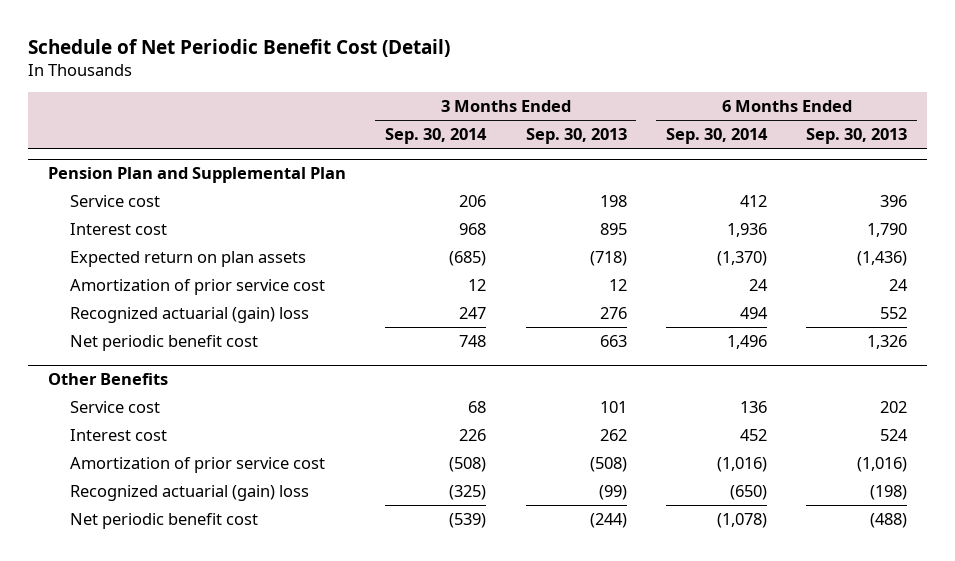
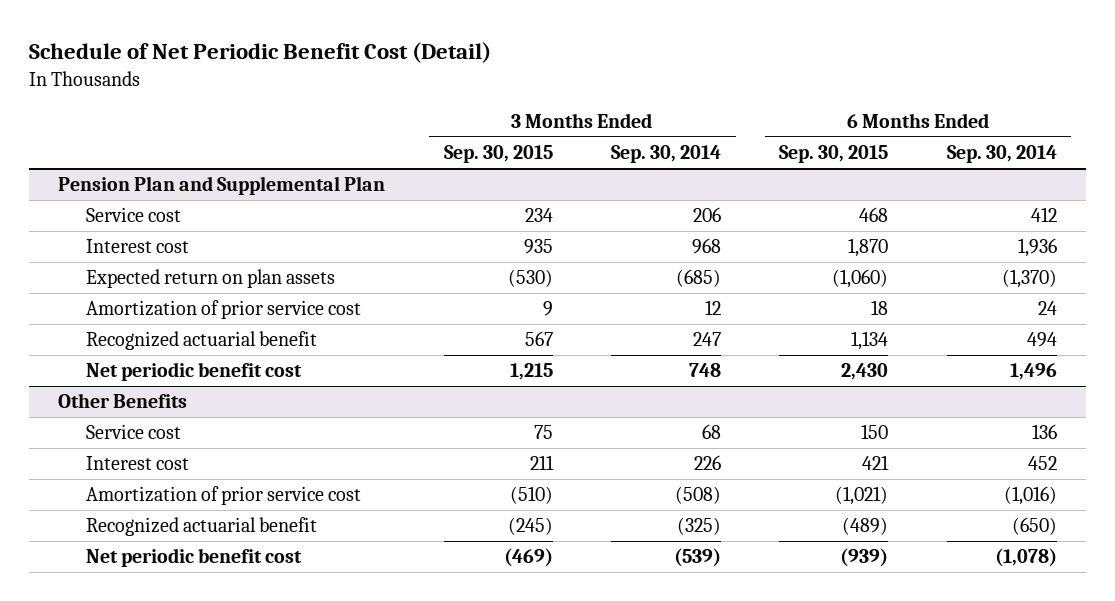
[525,127,627,144] Sep. 30, 2013 -> none
[806,127,908,144] Sep. 30, 2013 -> none
none -> [443,145,553,164] Sep. 30, 2015
none -> [779,145,889,164] Sep. 30, 2015
[70,306,310,323] Recognized actuarial (gain) loss -> [86,331,318,351] Recognized actuarial benefit
[70,484,310,501] Recognized actuarial (gain) loss -> [86,517,318,537] Recognized actuarial benefit

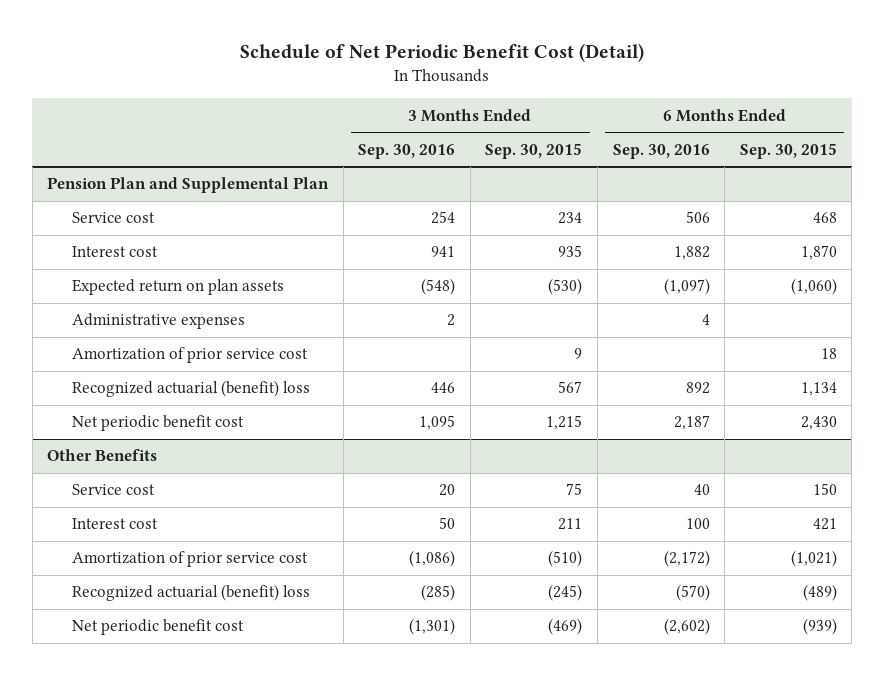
[611,145,722,164] Sep. 30, 2014 -> none
[946,145,1057,164] Sep. 30, 2014 -> none
none -> [358,143,456,159] Sep. 30, 2016
none -> [612,143,710,159] Sep. 30, 2016
none -> [72,313,246,330] Administrative expenses
[86,331,318,351] Recognized actuarial benefit -> [72,380,311,398] Recognized actuarial (benefit) loss
[86,517,318,537] Recognized actuarial benefit -> [72,584,311,602] Recognized actuarial (benefit) loss

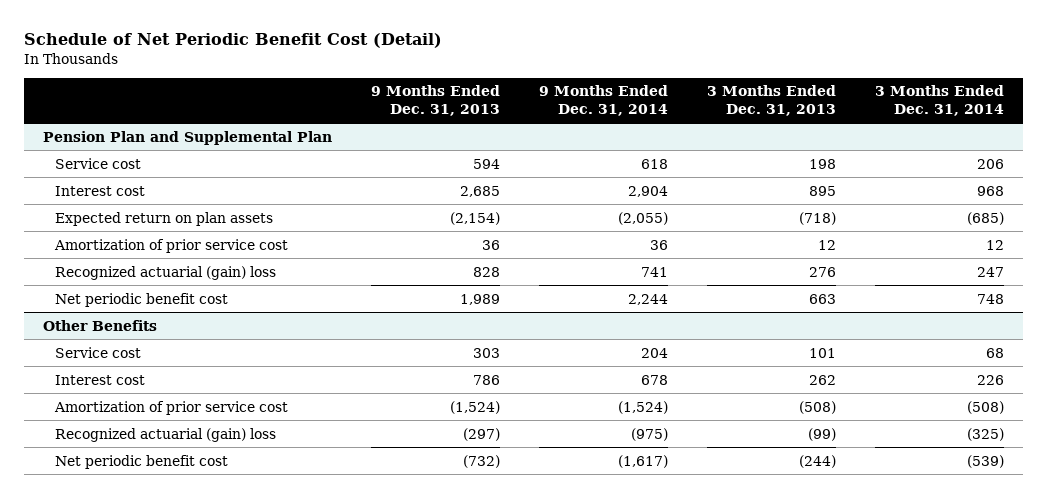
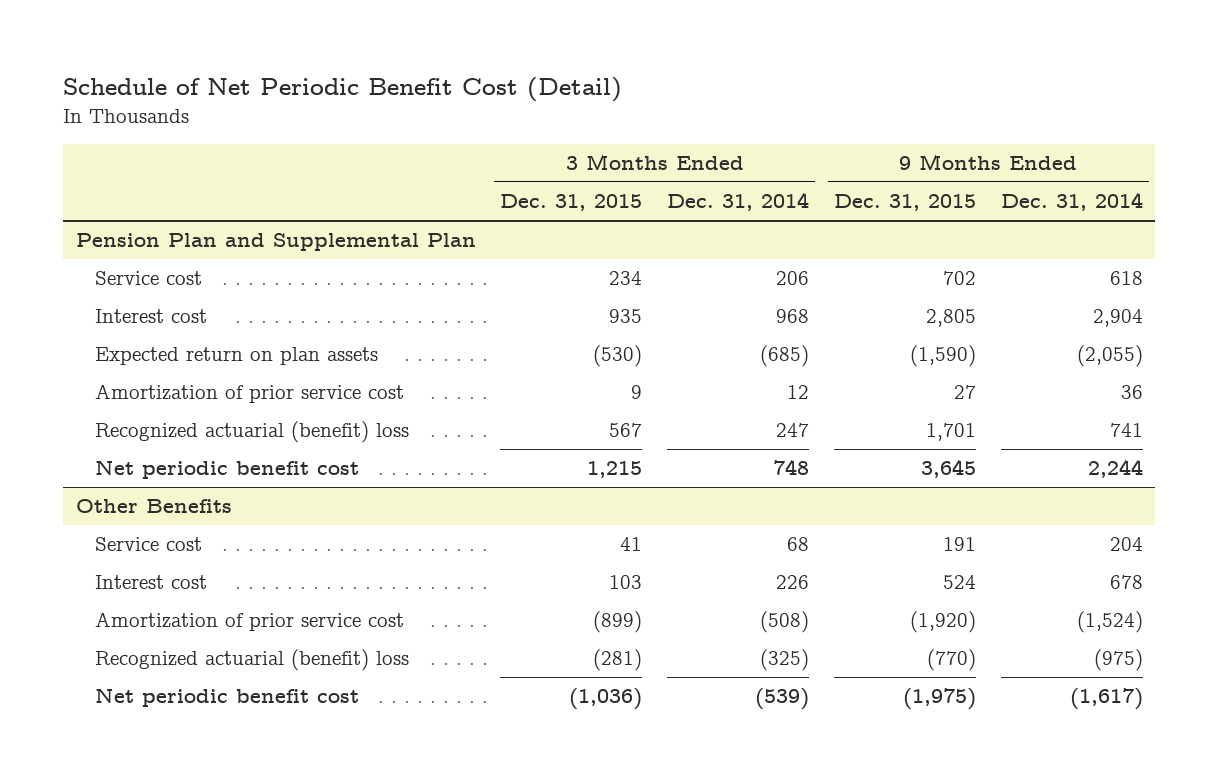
[371,85,501,116] 9 Months Ended Dec. 31, 2013 -> none
[706,85,836,116] 3 Months Ended Dec. 31, 2013 -> none
none -> [500,194,643,212] Dec. 31, 2015
none -> [833,194,976,212] Dec. 31, 2015
[54,265,276,280] Recognized actuarial (gain) loss -> [94,421,409,444] Recognized actuarial (benefit) loss
[54,427,276,442] Recognized actuarial (gain) loss -> [94,649,409,672] Recognized actuarial (benefit) loss

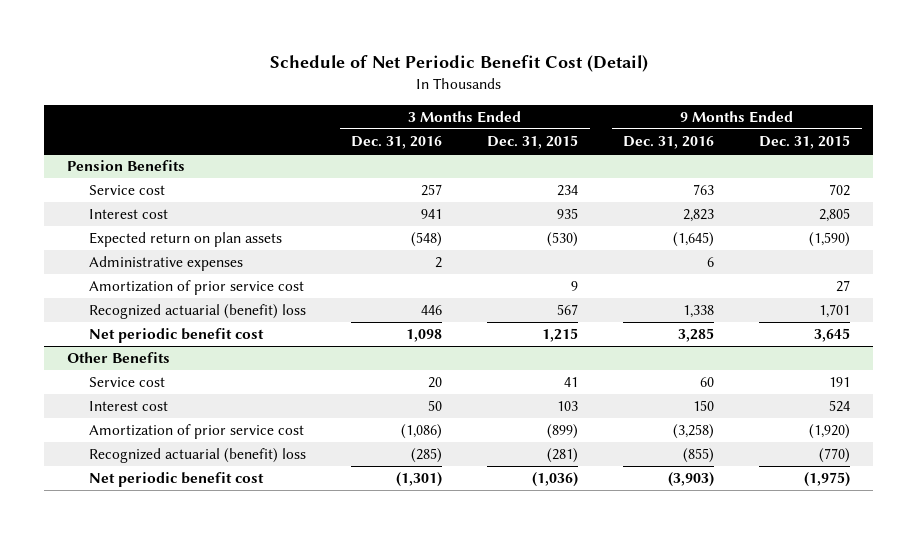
[667,192,810,212] Dec. 31, 2014 -> none
[1000,192,1143,212] Dec. 31, 2014 -> none
none -> [351,136,443,150] Dec. 31, 2016
none -> [623,136,715,150] Dec. 31, 2016
[75,233,476,252] Pension Plan and Supplemental Plan -> [66,160,185,172] Pension Benefits
none -> [89,256,244,272] Administrative expenses

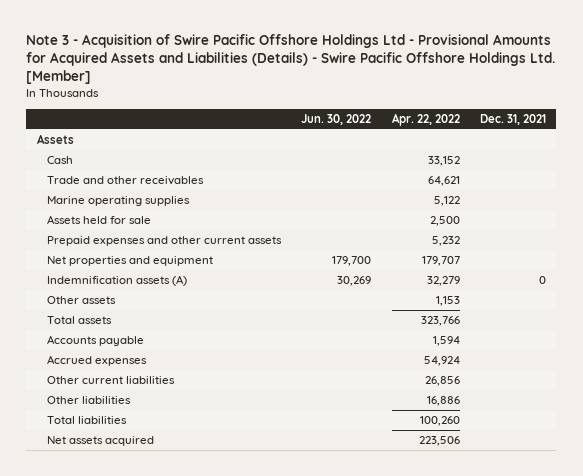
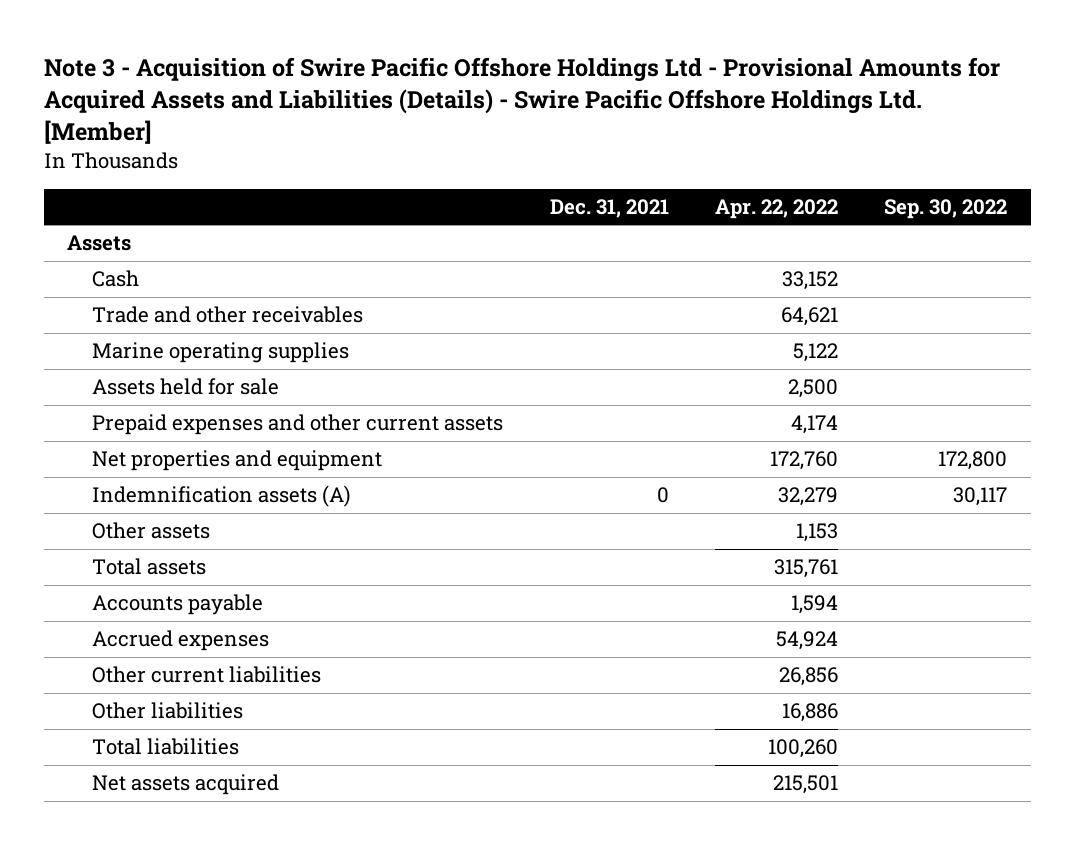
[301,113,372,125] Jun. 30, 2022 -> none
none -> [884,198,1008,219] Sep. 30, 2022
[431,236,460,247] 5,232 -> [791,415,839,435] 4,174
[421,256,460,267] 179,707 -> [770,451,839,471] 172,760
[420,316,460,327] 323,766 -> [774,559,839,579] 315,761
[418,436,460,447] 223,506 -> [773,775,839,795] 215,501

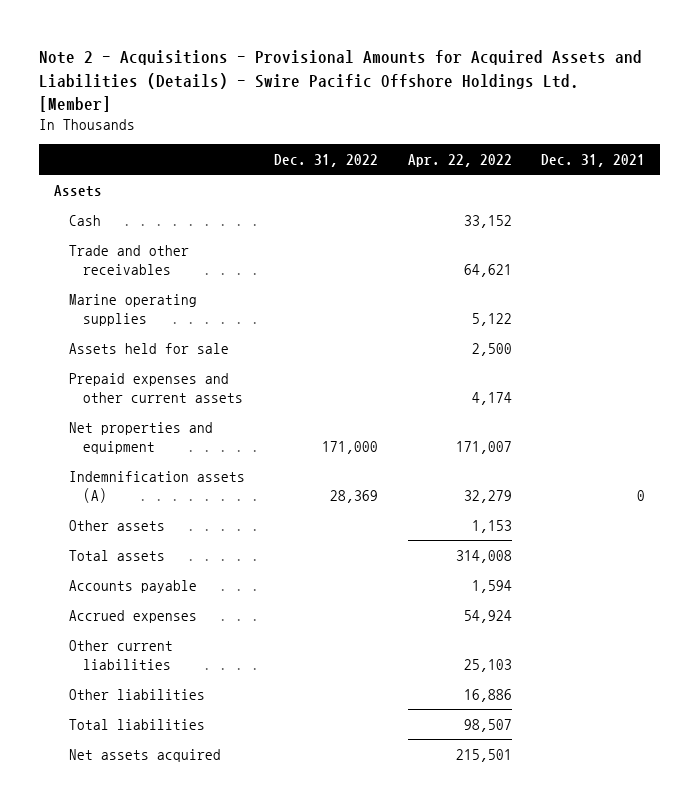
[43,57,1000,145] Note 3 - Acquisition of Swire Pacific Offshore Holdings Ltd - Provisional Amounts for Acquired Assets and Liabilities (Details) - Swire Pacific Offshore Holdings Ltd. [Member] -> [39,50,643,112] Note 2 - Acquisitions - Provisional Amounts for Acquired Assets and Liabilities (Details) - Swire Pacific Offshore Holdings Ltd. [Member]
[884,198,1008,219] Sep. 30, 2022 -> none
none -> [274,153,379,167] Dec. 31, 2022
[770,451,839,471] 172,760 -> [455,440,512,454] 171,007
[774,559,839,579] 315,761 -> [455,549,512,563] 314,008
[779,667,839,687] 26,856 -> [463,658,512,672] 25,103
[768,739,839,759] 100,260 -> [463,718,512,732] 98,507

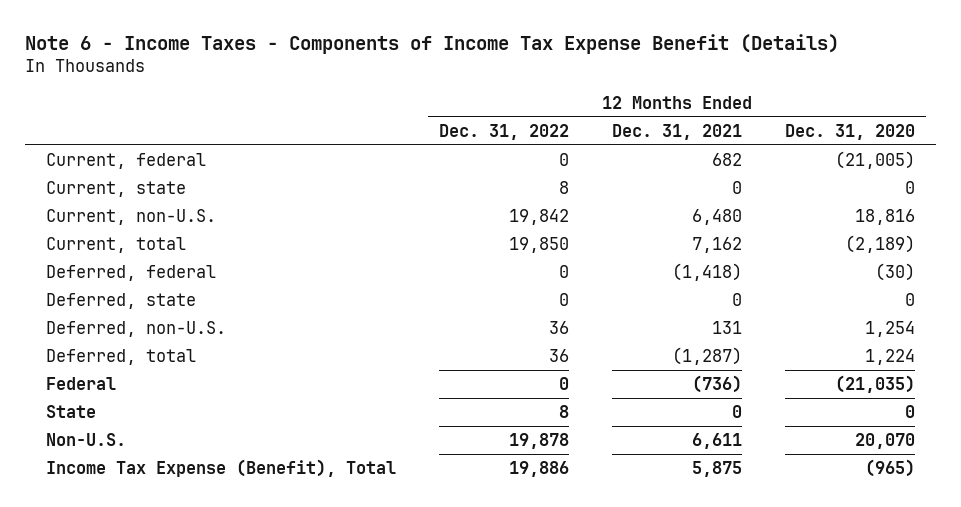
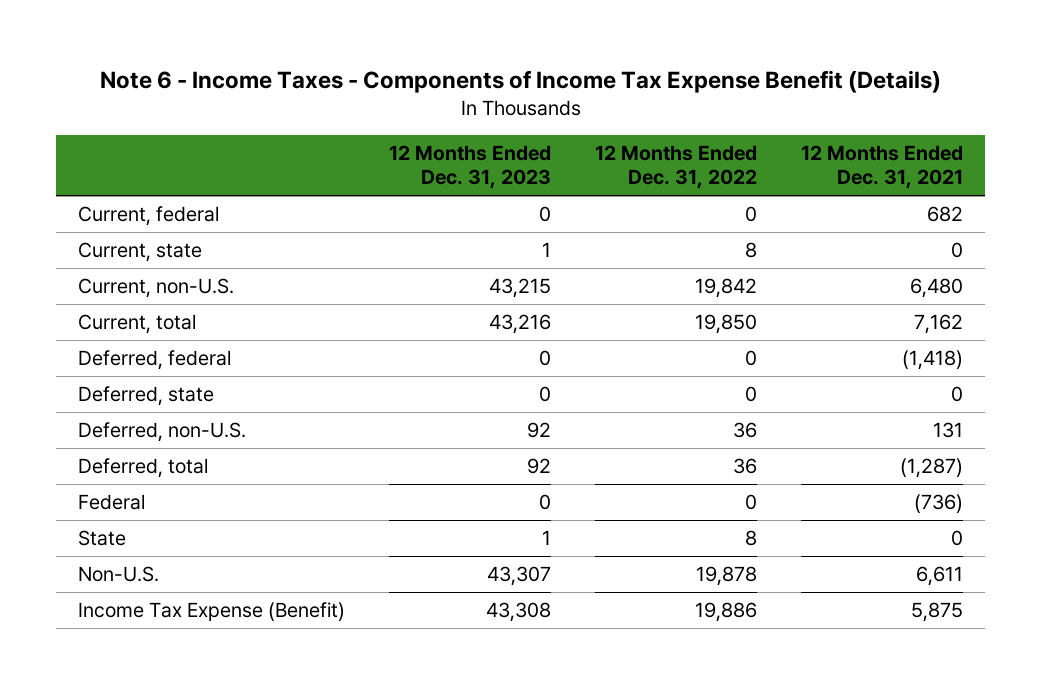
[784,123,915,140] Dec. 31, 2020 -> none
none -> [389,145,552,190] 12 Months Ended Dec. 31, 2023
[46,458,397,477] Income Tax Expense (Benefit), Total -> [78,602,346,622] Income Tax Expense (Benefit)

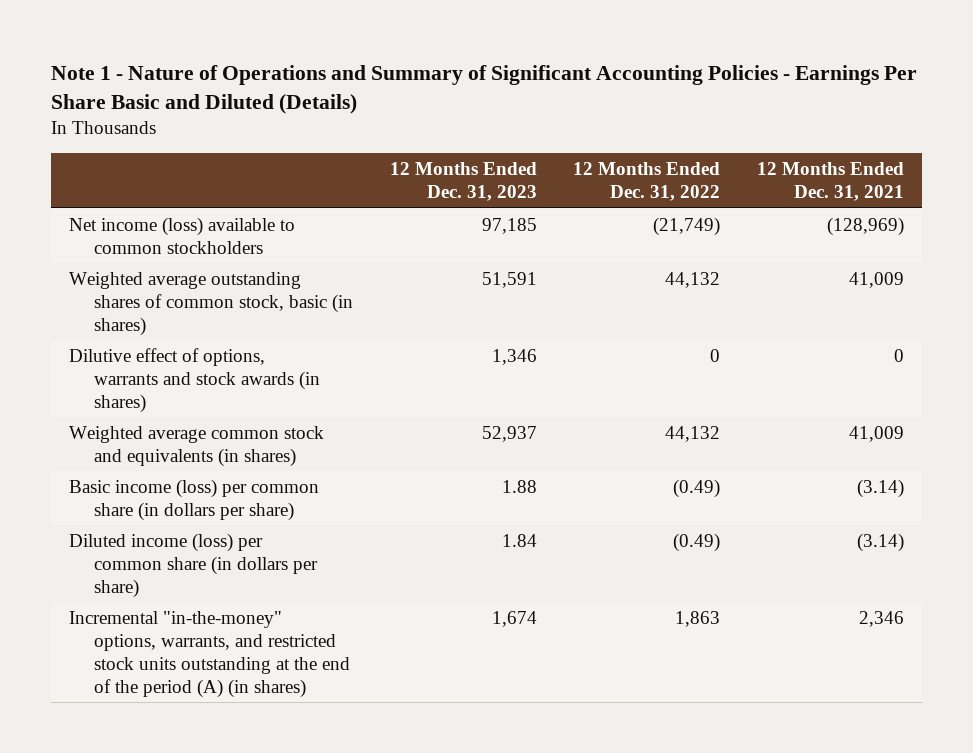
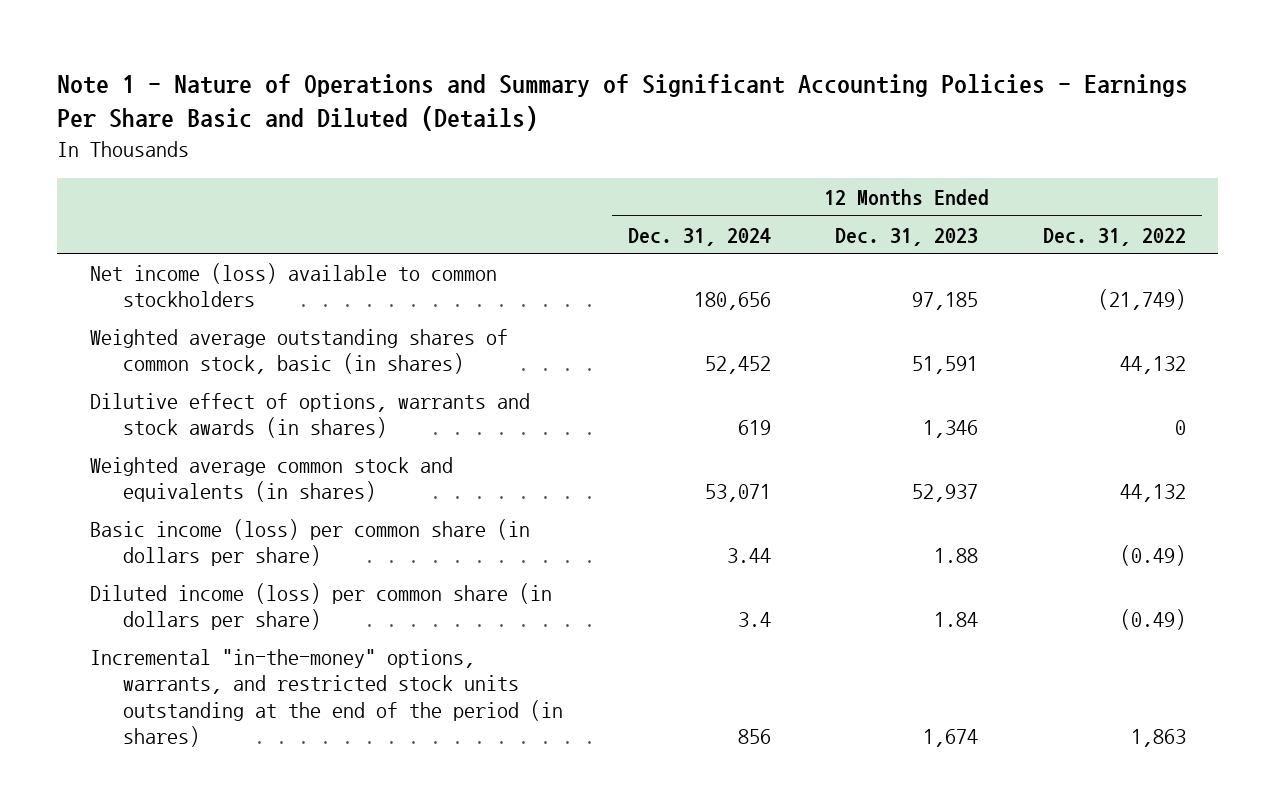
[756,162,904,202] 12 Months Ended Dec. 31, 2021 -> none
none -> [627,227,771,246] Dec. 31, 2024
[69,610,351,698] Incremental "in-the-money" options, warrants, and restricted stock units outstanding at the end of the period (A) (in shares) -> [89,648,564,748] Incremental "in-the-money" options, warrants, and restricted stock units outstanding at the end of the period (in shares)

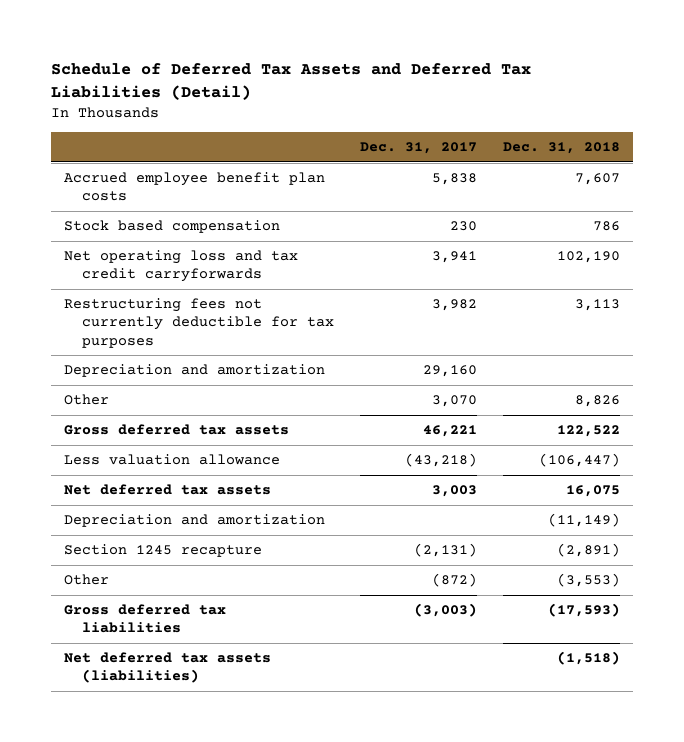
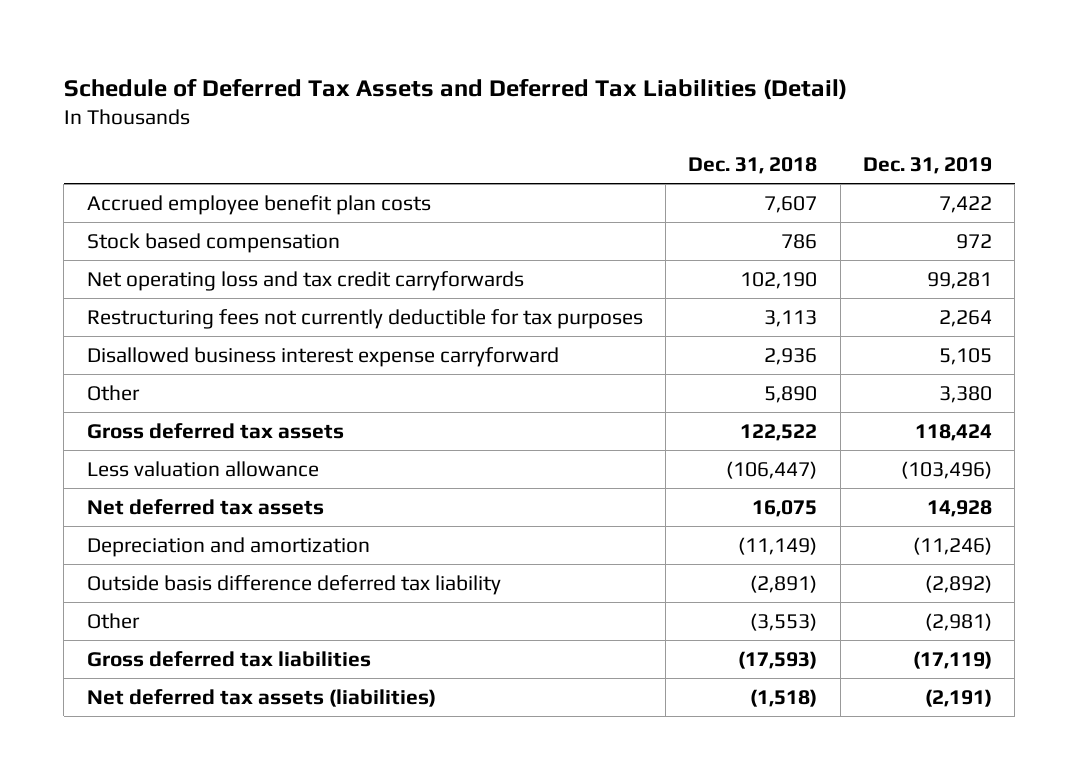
[360,142,478,155] Dec. 31, 2017 -> none
none -> [862,156,992,174] Dec. 31, 2019
[63,364,325,378] Depreciation and amortization -> none
none -> [86,346,559,367] Disallowed business interest expense carryforward
[574,395,620,408] 8,826 -> [764,385,818,403] 5,890
[63,544,262,558] Section 1245 recapture -> [86,574,501,595] Outside basis difference deferred tax liability

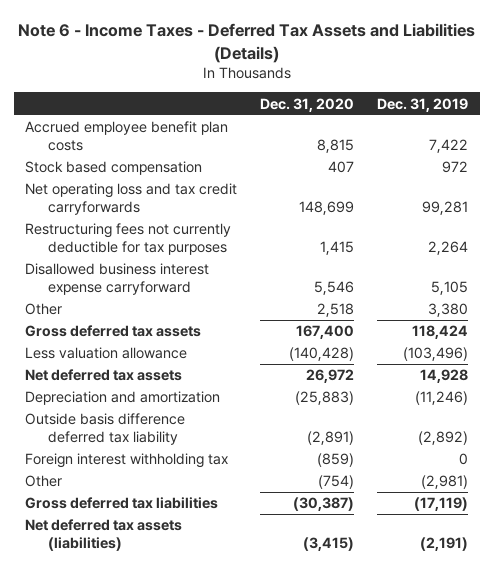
[63,78,847,101] Schedule of Deferred Tax Assets and Deferred Tax Liabilities (Detail) -> [17,23,475,63] Note 6 - Income Taxes - Deferred Tax Assets and Liabilities (Details)
[688,156,818,174] Dec. 31, 2018 -> none
none -> [260,97,355,112] Dec. 31, 2020
none -> [25,453,229,469] Foreign interest withholding tax

